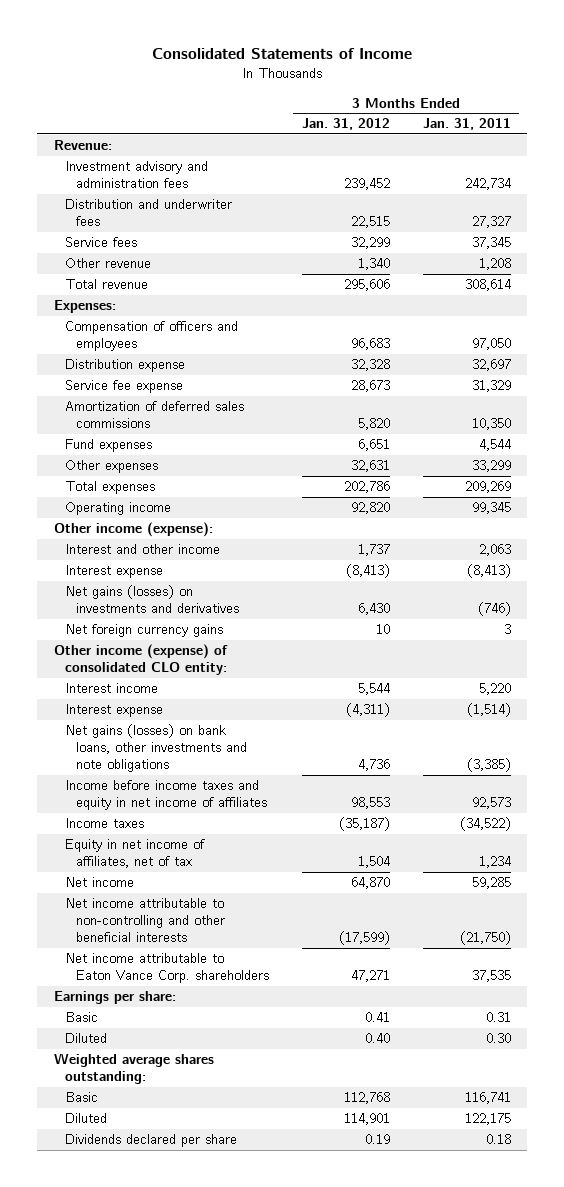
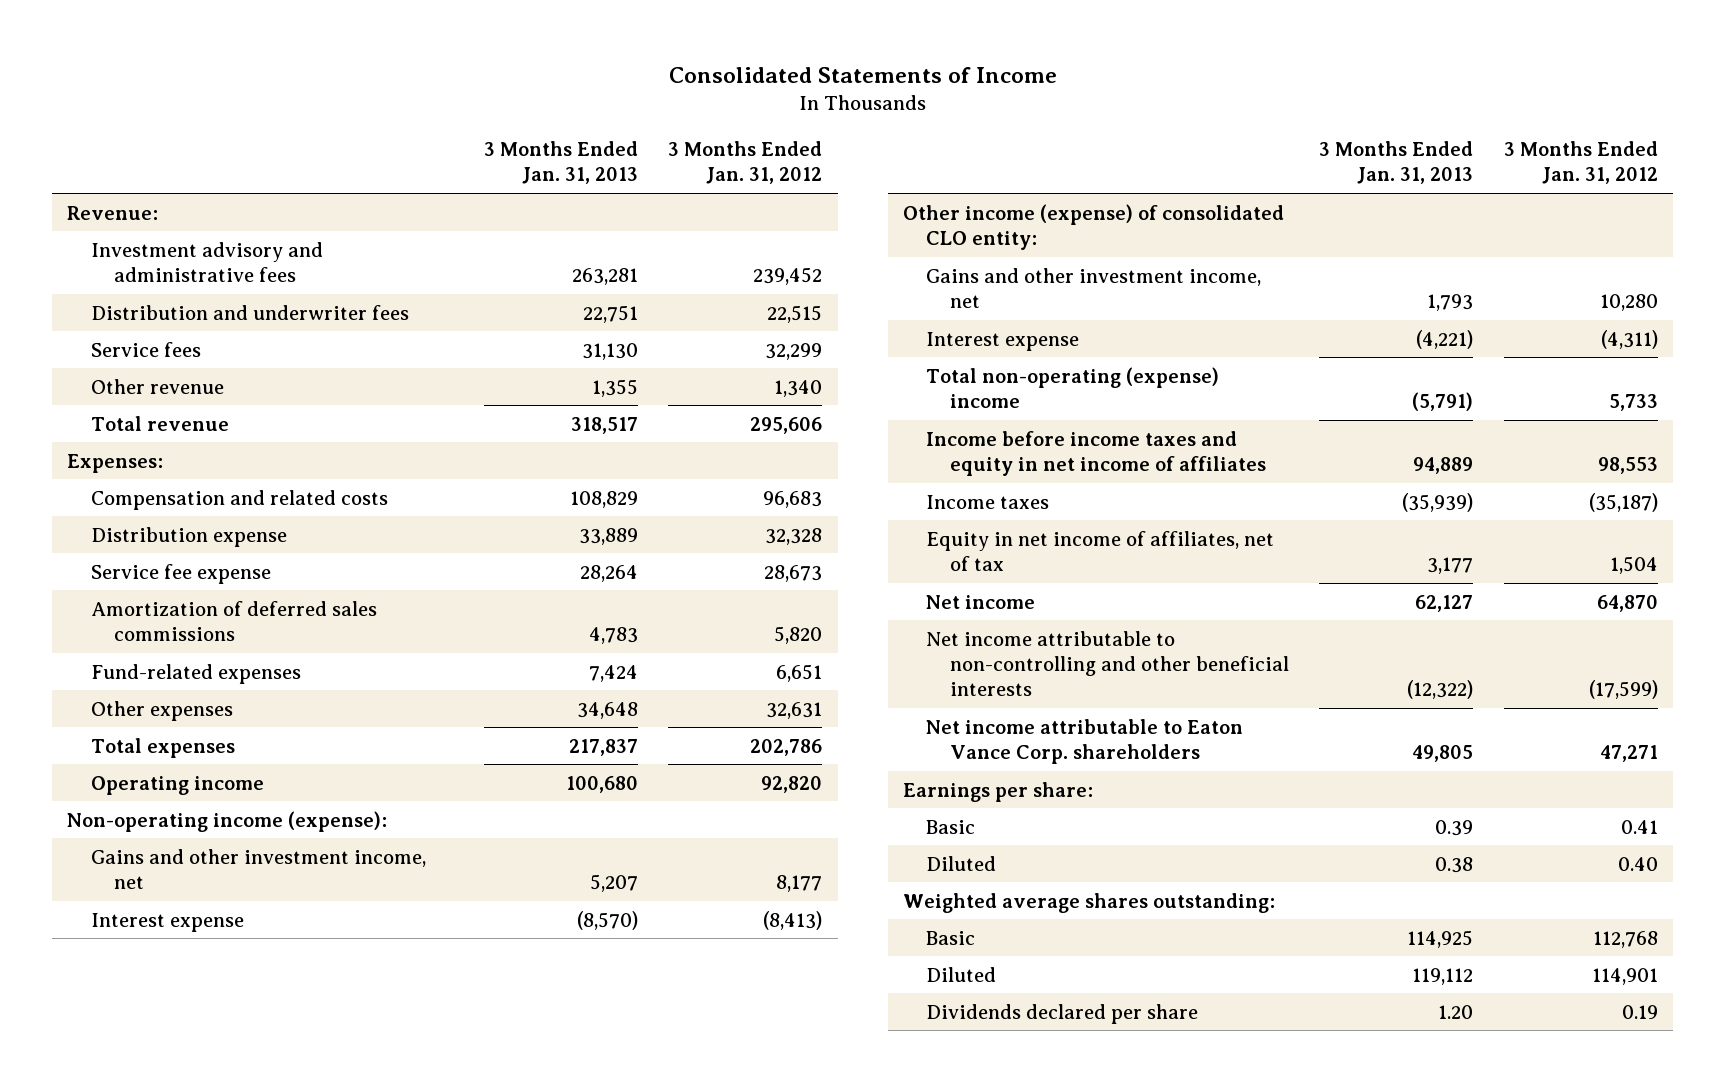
[422,118,511,131] Jan. 31, 2011 -> none
none -> [483,140,638,185] 3 Months Ended Jan. 31, 2013
[64,161,208,189] Investment advisory and administration fees -> [90,241,323,282] Investment advisory and administrative fees
[64,321,238,352] Compensation of officers and employees -> [90,489,388,510] Compensation and related costs
[64,439,152,453] Fund expenses -> [90,663,301,684] Fund-related expenses
[64,544,220,555] Interest and other income -> none
[53,522,213,538] Other income (expense): -> [67,810,388,832] Non-operating income (expense):
none -> [90,848,426,889] Gains and other investment income, net
[64,585,239,614] Net gains (losses) on investments and derivatives -> none
[64,624,223,638] Net foreign currency gains -> none
[64,683,158,694] Interest income -> none
none -> [926,267,1262,308] Gains and other investment income, net
[64,724,247,773] Net gains (losses) on bank loans, other investments and note obligations -> none
none -> [926,366,1220,408] Total non-operating (expense) income

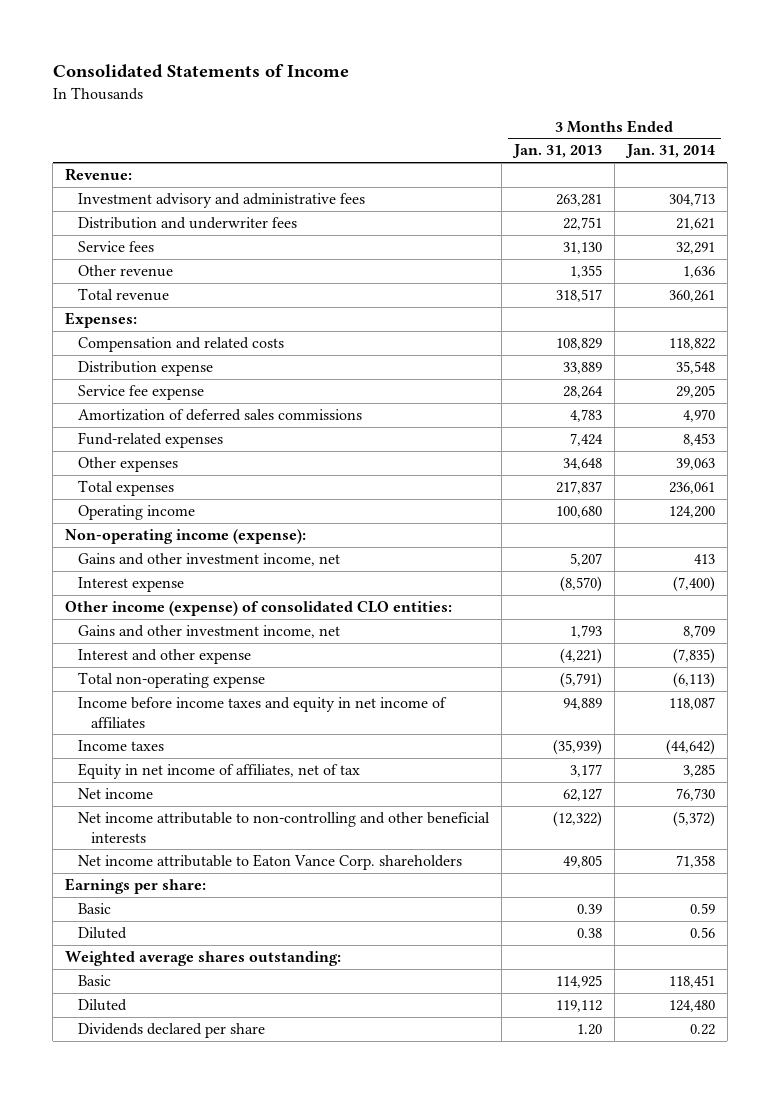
[668,140,823,185] 3 Months Ended Jan. 31, 2012 -> none
none -> [624,144,715,159] Jan. 31, 2014
[903,203,1285,250] Other income (expense) of consolidated CLO entity: -> [65,601,453,617] Other income (expense) of consolidated CLO entities:
[926,331,1080,351] Interest expense -> [77,649,251,665] Interest and other expense
[926,366,1220,408] Total non-operating (expense) income -> [77,672,265,689] Total non-operating expense

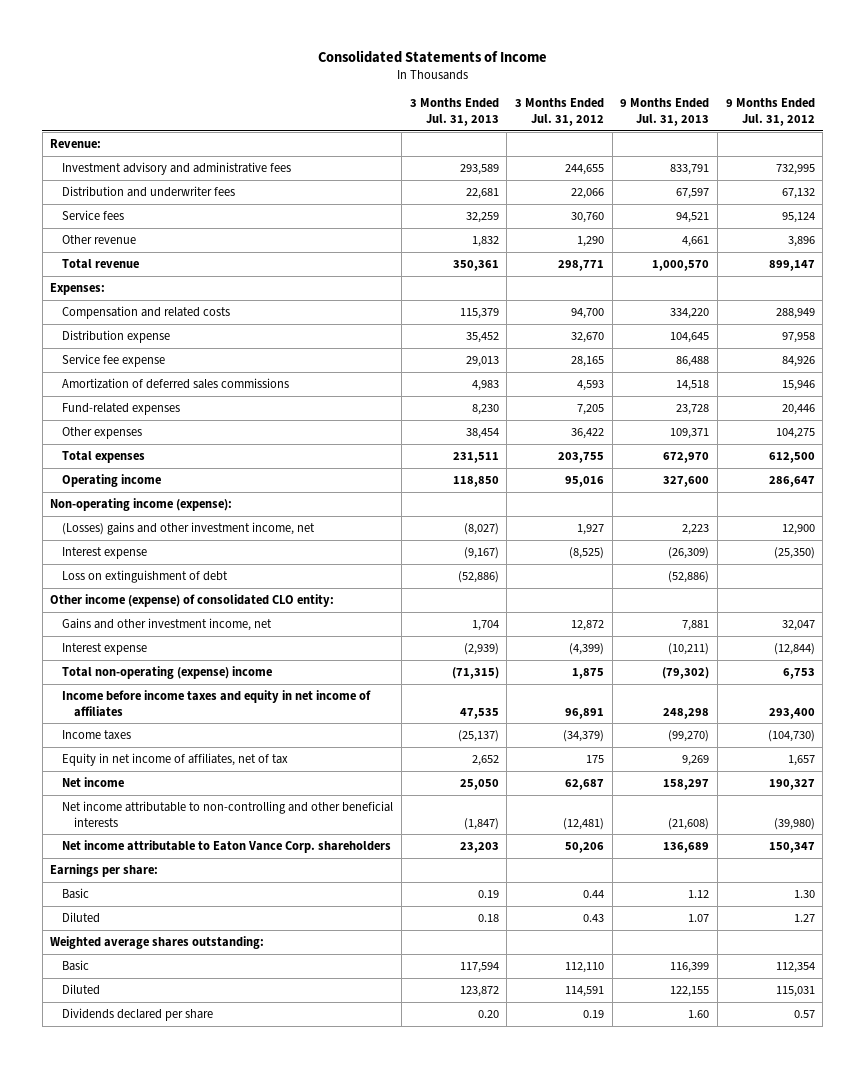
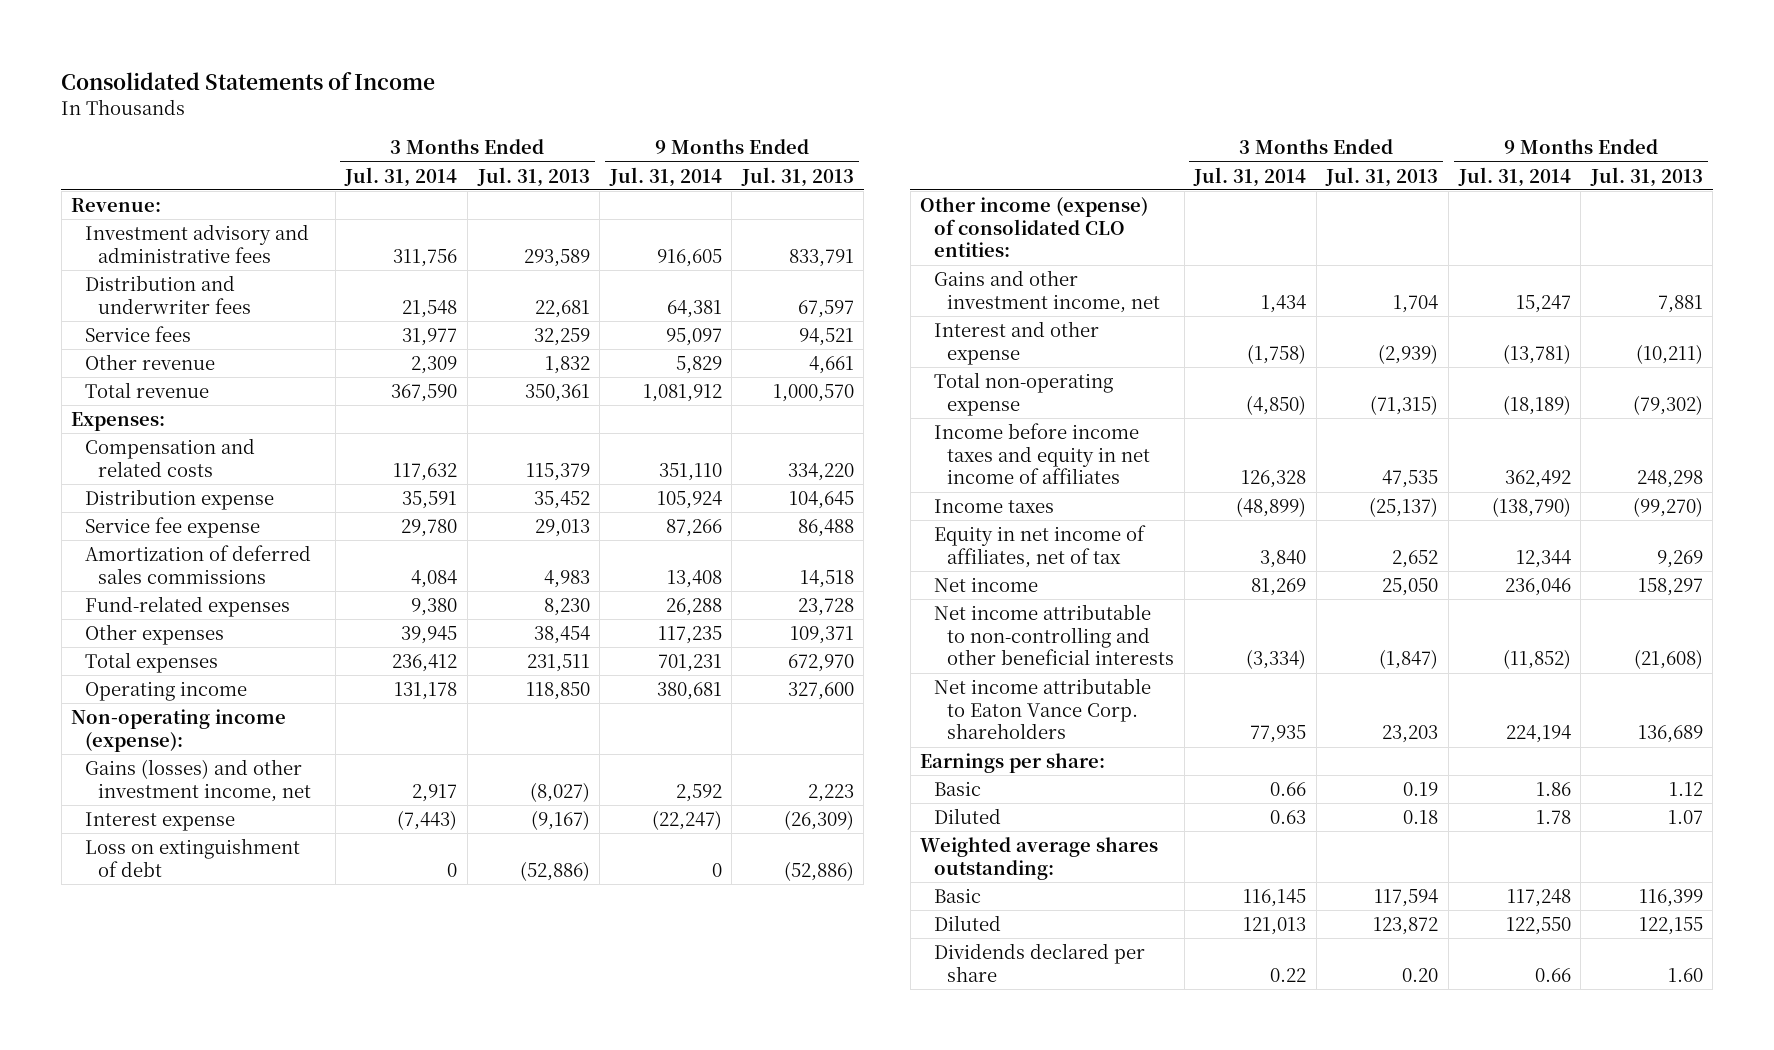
[514,98,604,126] 3 Months Ended Jul. 31, 2012 -> none
[725,98,815,126] 9 Months Ended Jul. 31, 2012 -> none
none -> [344,166,458,187] Jul. 31, 2014
none -> [608,166,722,187] Jul. 31, 2014
[62,522,316,536] (Losses) gains and other investment income, net -> [84,758,312,802] Gains (losses) and other investment income, net
[50,594,335,608] Other income (expense) of consolidated CLO entity: -> [920,196,1149,258] Other income (expense) of consolidated CLO entities:
[62,643,148,656] Interest expense -> [933,320,1099,365] Interest and other expense
[62,666,273,680] Total non-operating (expense) income -> [933,371,1113,416] Total non-operating expense

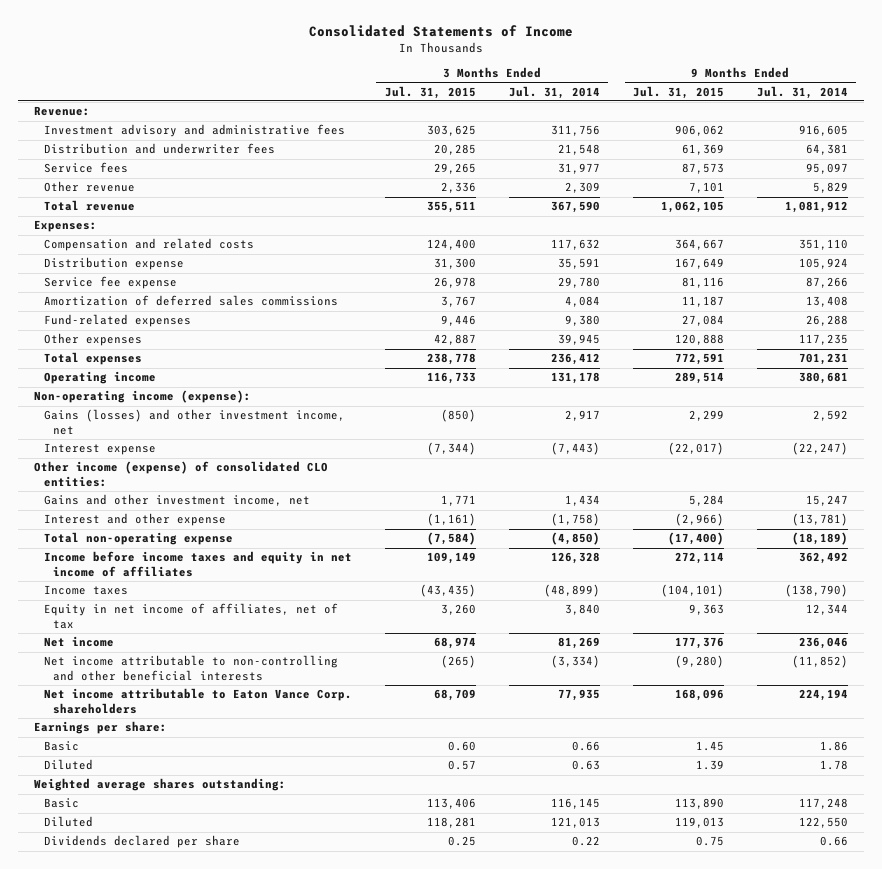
[476,166,590,187] Jul. 31, 2013 -> none
[740,166,854,187] Jul. 31, 2013 -> none
none -> [384,85,476,99] Jul. 31, 2015
none -> [632,85,724,99] Jul. 31, 2015
[84,837,300,877] Loss on extinguishment of debt -> none

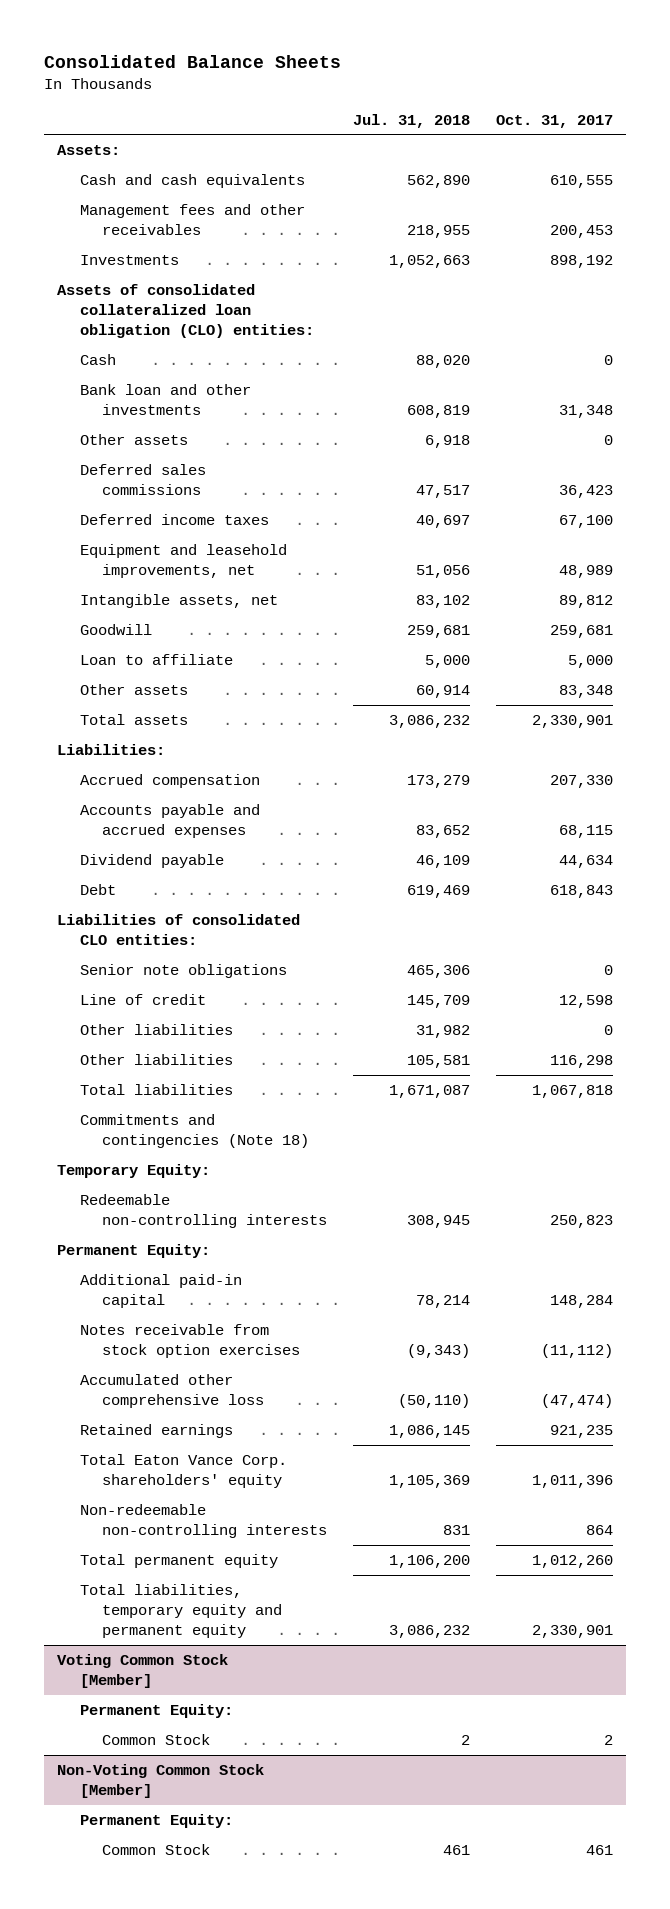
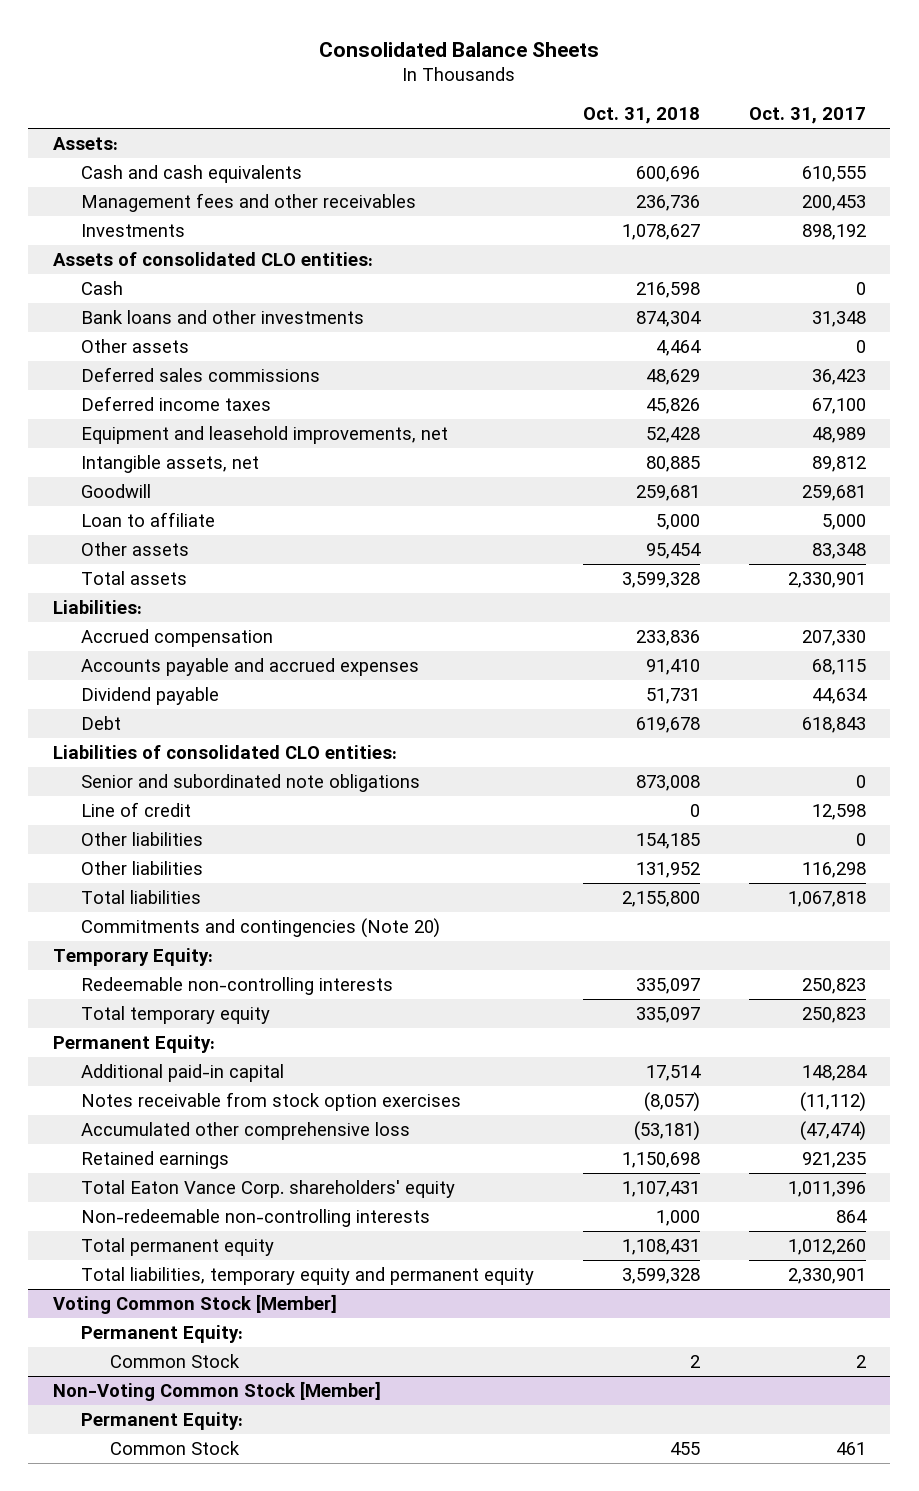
[353,113,471,128] Jul. 31, 2018 -> none
none -> [583,107,701,125] Oct. 31, 2018
[57,283,314,339] Assets of consolidated collateralized loan obligation (CLO) entities: -> [52,251,373,266] Assets of consolidated CLO entities:
[79,383,251,416] Bank loan and other investments -> [81,309,365,324] Bank loans and other investments
[79,963,287,978] Senior note obligations -> [81,773,421,792] Senior and subordinated note obligations
[79,1113,310,1149] Commitments and contingencies (Note 18) -> [81,917,441,938] Commitments and contingencies (Note 20)
none -> [81,1005,271,1024] Total temporary equity

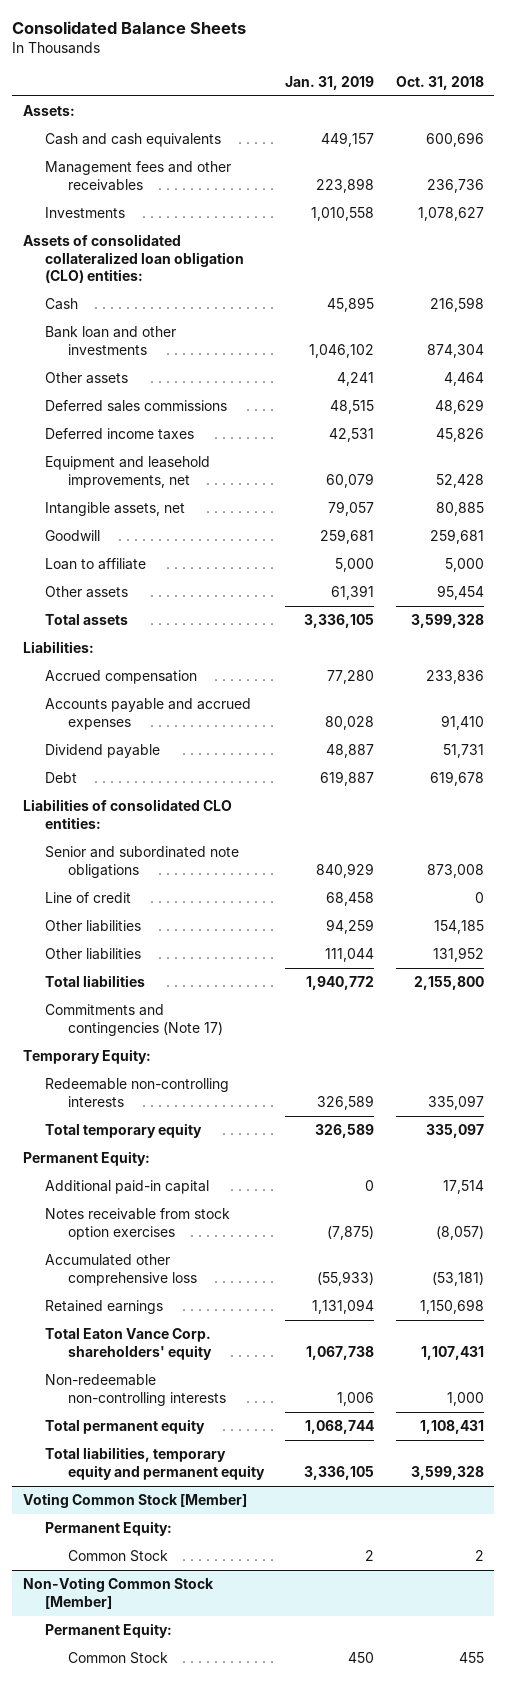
[748,107,866,125] Oct. 31, 2017 -> none
none -> [285,75,375,90] Jan. 31, 2019
[52,251,373,266] Assets of consolidated CLO entities: -> [22,234,245,284] Assets of consolidated collateralized loan obligation (CLO) entities:
[81,309,365,324] Bank loans and other investments -> [45,326,177,355] Bank loan and other investments
[81,917,441,938] Commitments and contingencies (Note 20) -> [45,1004,223,1036] Commitments and contingencies (Note 17)

